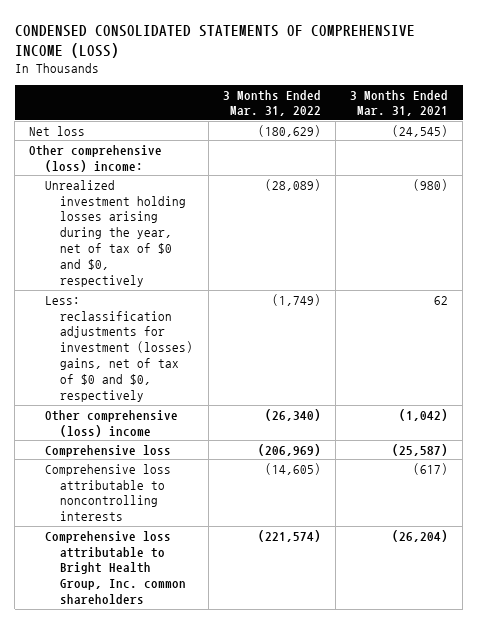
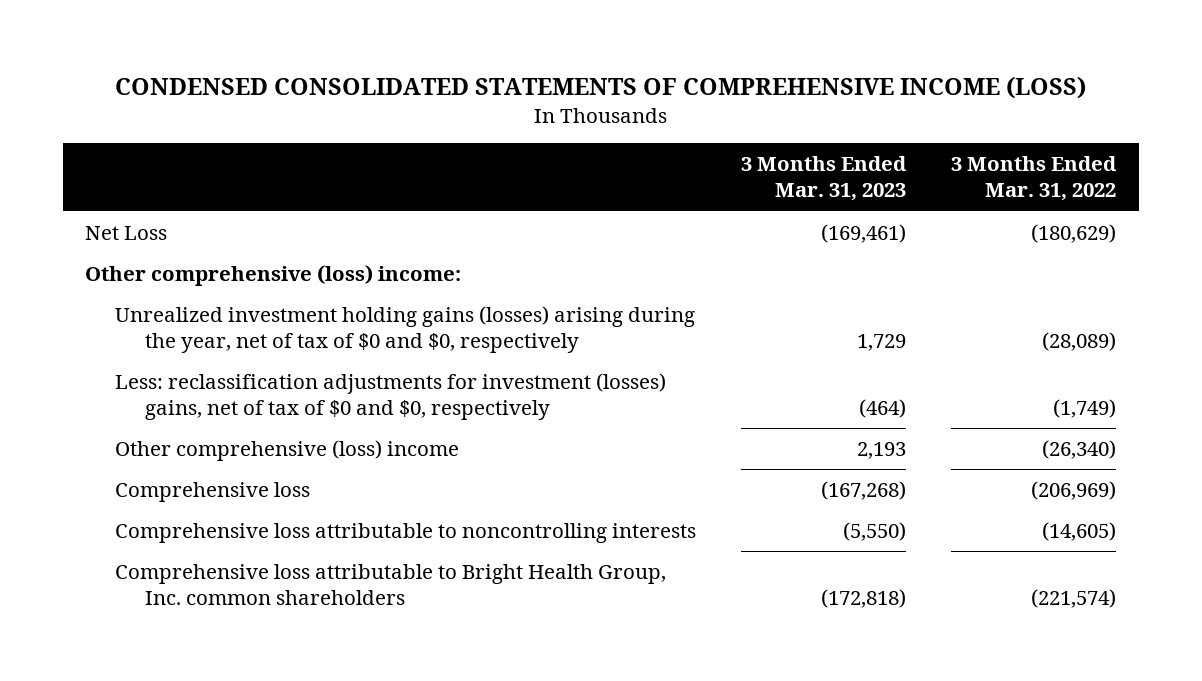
[350,89,449,117] 3 Months Ended Mar. 31, 2021 -> none
none -> [741,156,908,202] 3 Months Ended Mar. 31, 2023
[29,125,86,136] Net loss -> [85,226,168,241] Net Loss
[44,179,187,288] Unrealized investment holding losses arising during the year, net of tax of $0 and $0, respectively -> [115,306,696,354] Unrealized investment holding gains (losses) arising during the year, net of tax of $0 and $0, respectively

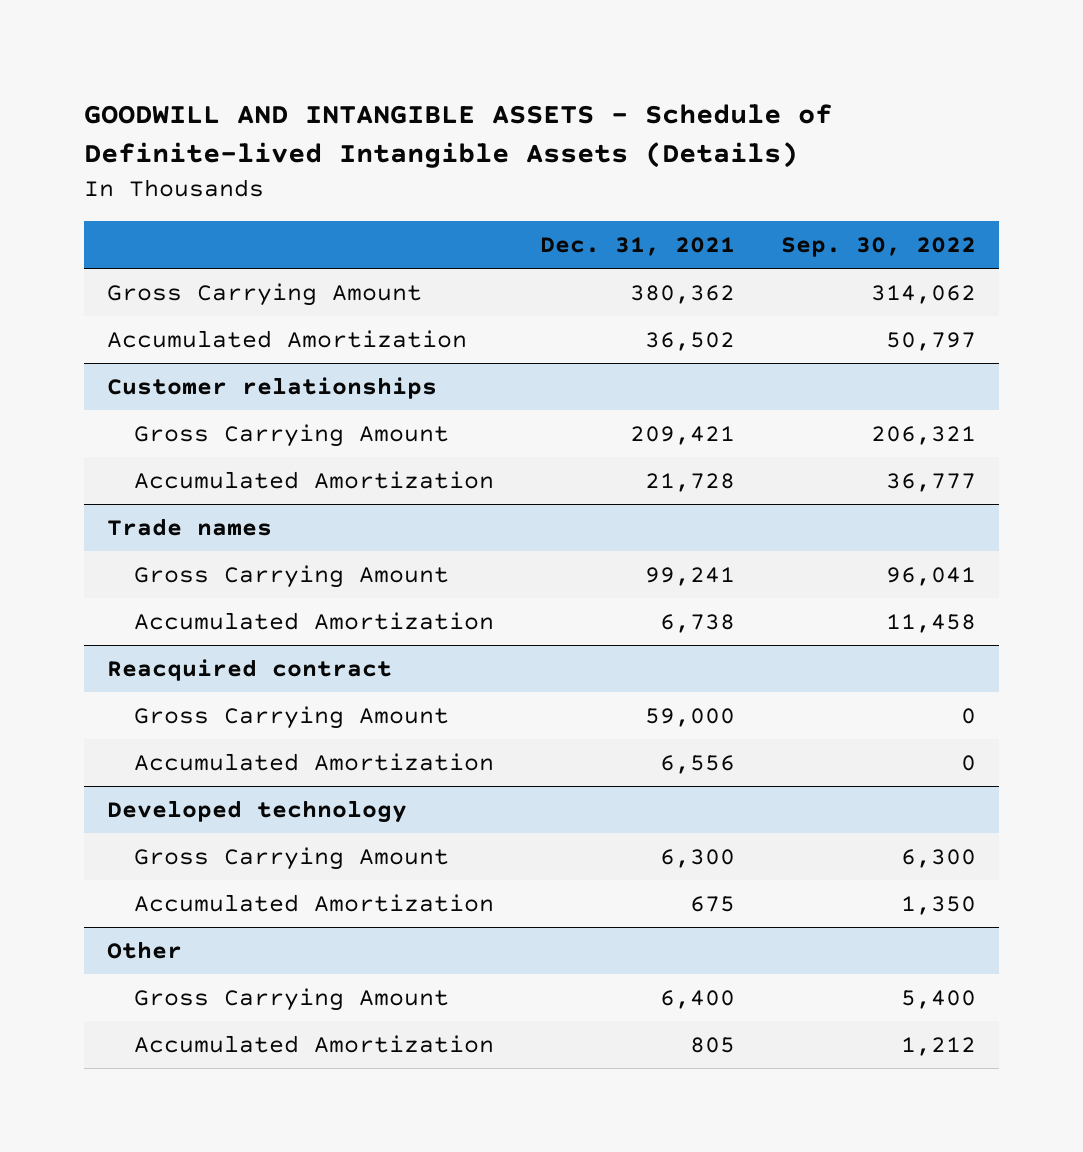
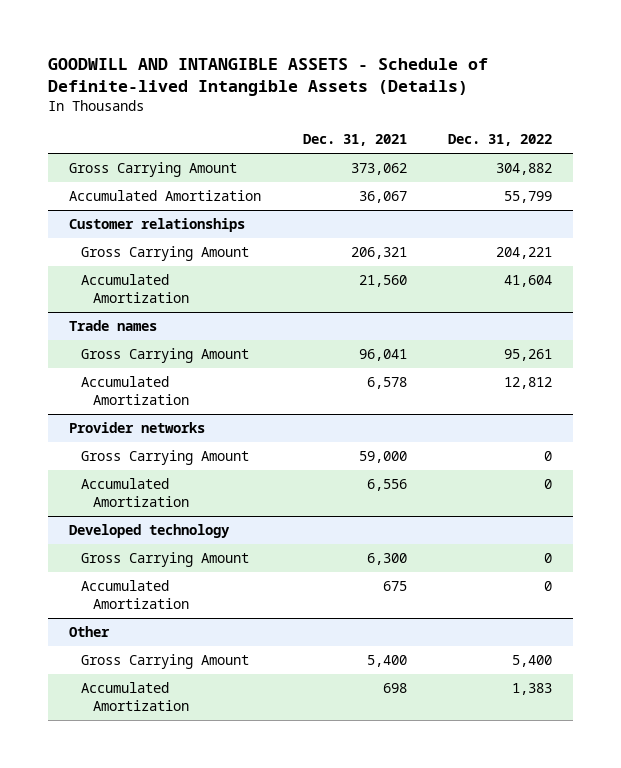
[780,237,976,258] Sep. 30, 2022 -> none
none -> [448,134,553,147] Dec. 31, 2022
[629,284,735,304] 380,362 -> [350,163,407,176] 373,062
[644,331,735,351] 36,502 -> [358,191,407,204] 36,067
[629,425,735,445] 209,421 -> [350,247,407,260] 206,321
[644,472,735,492] 21,728 -> [358,275,407,288] 21,560
[107,658,393,681] Reacquired contract -> none
[644,566,735,586] 99,241 -> [358,349,407,362] 96,041
[659,613,735,633] 6,738 -> [366,377,407,390] 6,578
none -> [68,422,205,434] Provider networks
[659,989,735,1009] 6,400 -> [366,655,407,668] 5,400
[689,1036,735,1053] 805 -> [382,683,407,694] 698

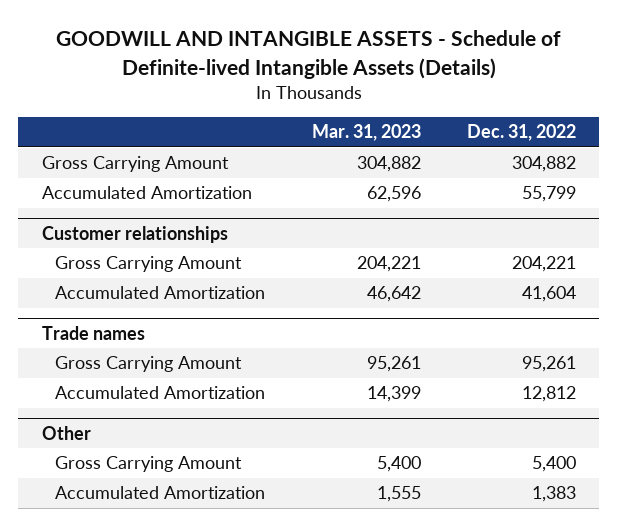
[302,134,407,147] Dec. 31, 2021 -> none
none -> [311,124,421,142] Mar. 31, 2023
[68,422,205,434] Provider networks -> none
[80,450,249,466] Gross Carrying Amount -> none
[80,478,190,507] Accumulated Amortization -> none
[68,524,230,539] Developed technology -> none
[80,552,249,568] Gross Carrying Amount -> none
[80,580,190,609] Accumulated Amortization -> none

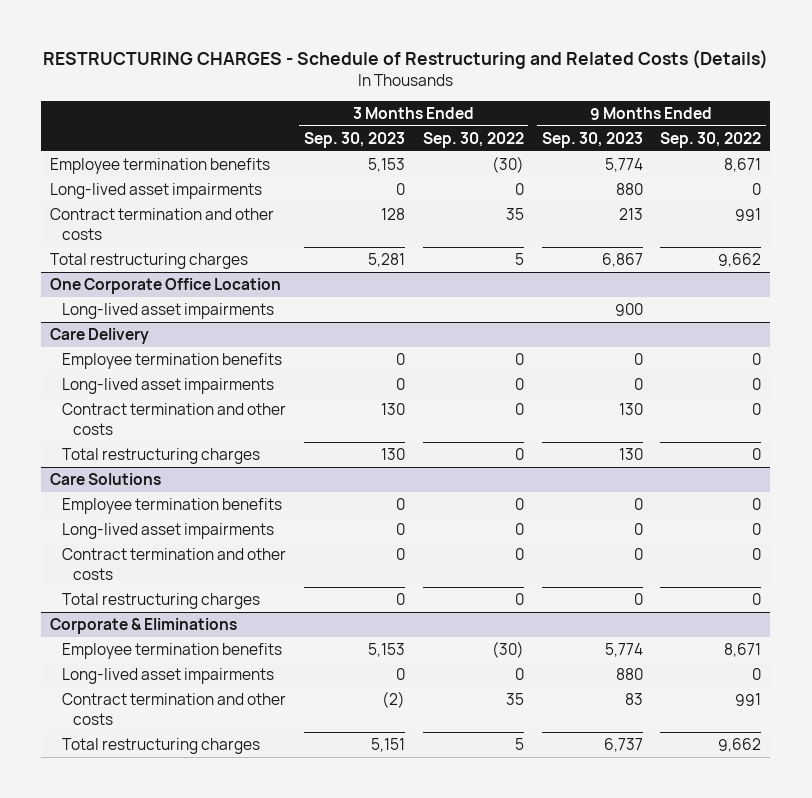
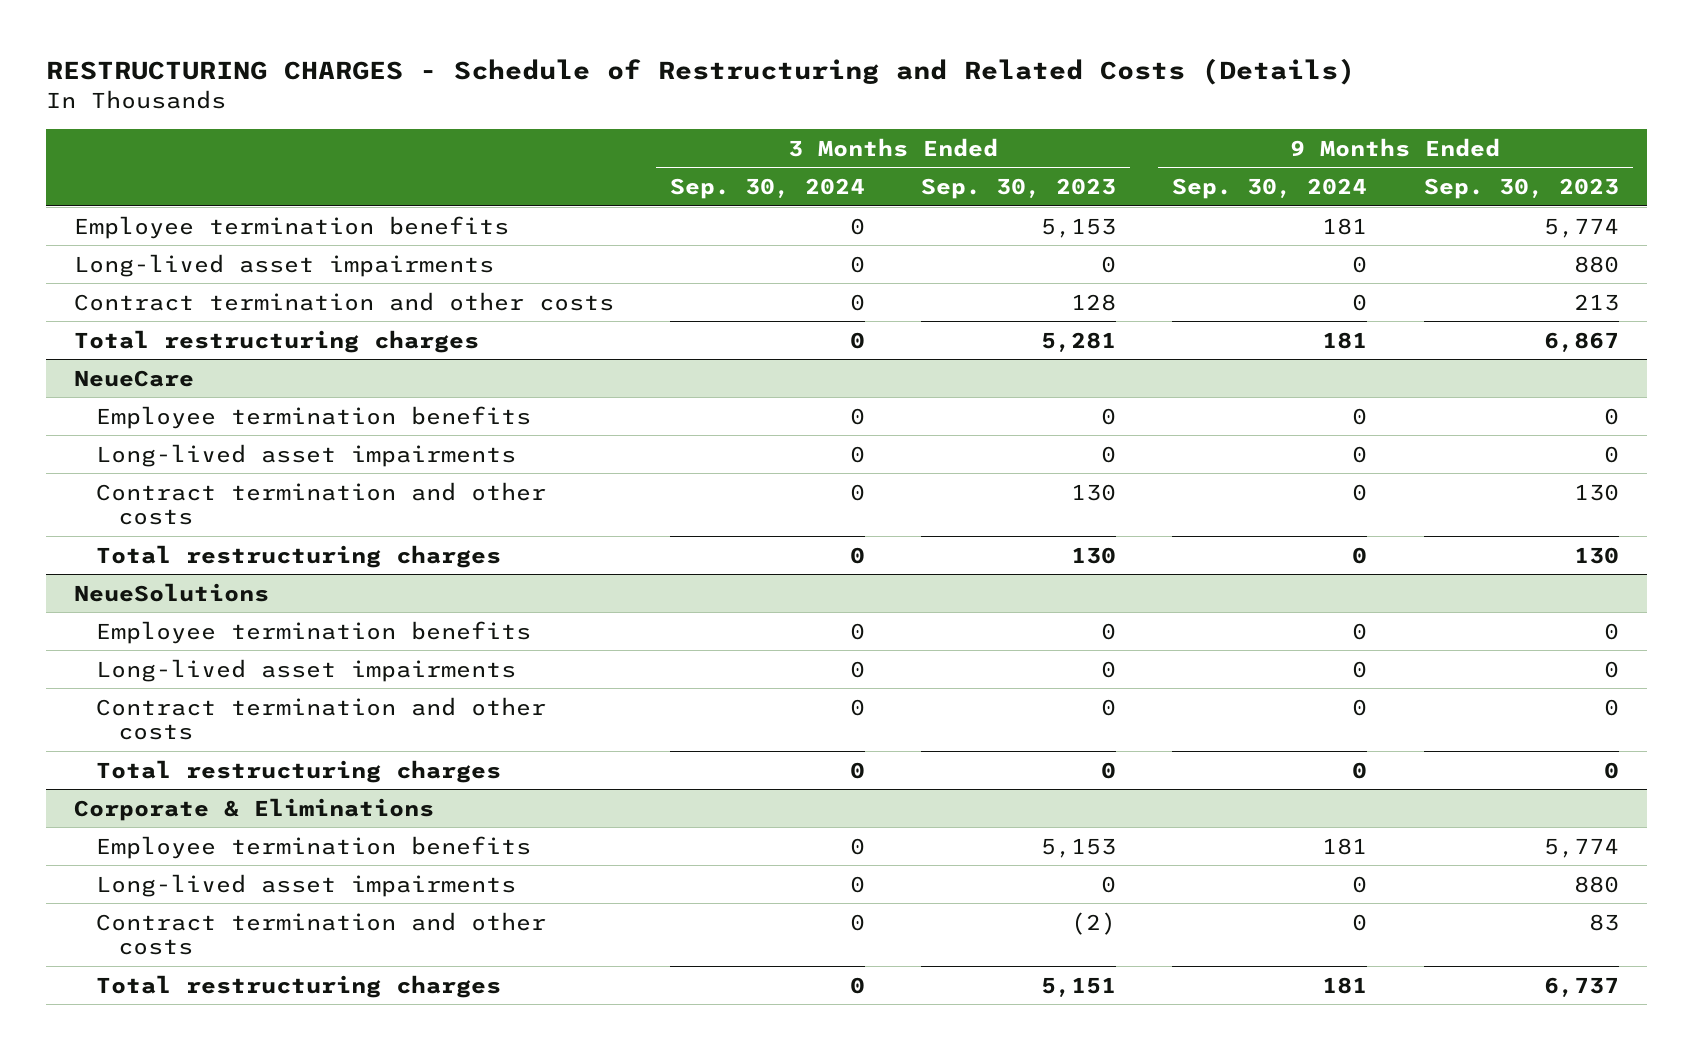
[422,131,524,148] Sep. 30, 2022 -> none
[660,131,762,148] Sep. 30, 2022 -> none
none -> [670,178,866,200] Sep. 30, 2024
none -> [1172,178,1368,200] Sep. 30, 2024
[50,277,282,294] One Corporate Office Location -> none
[61,302,274,319] Long-lived asset impairments -> none
[50,327,150,344] Care Delivery -> none
none -> [73,369,194,387] NeueCare
[50,472,162,485] Care Solutions -> none
none -> [73,582,269,602] NeueSolutions

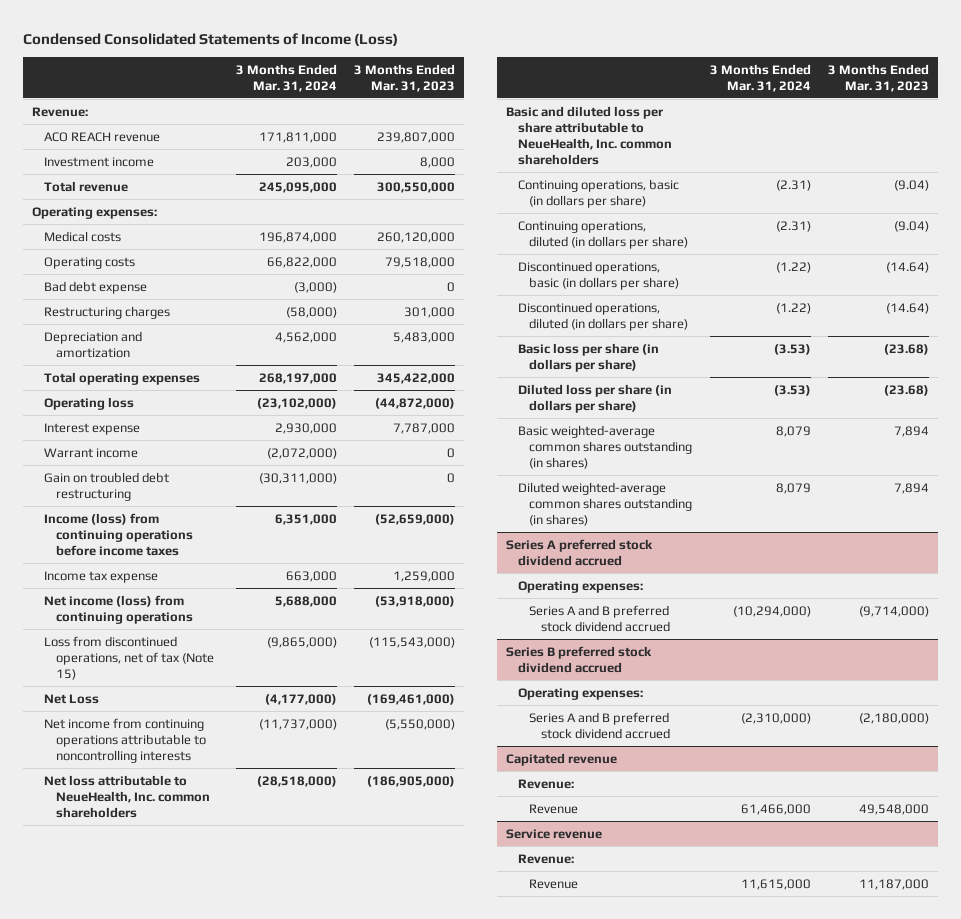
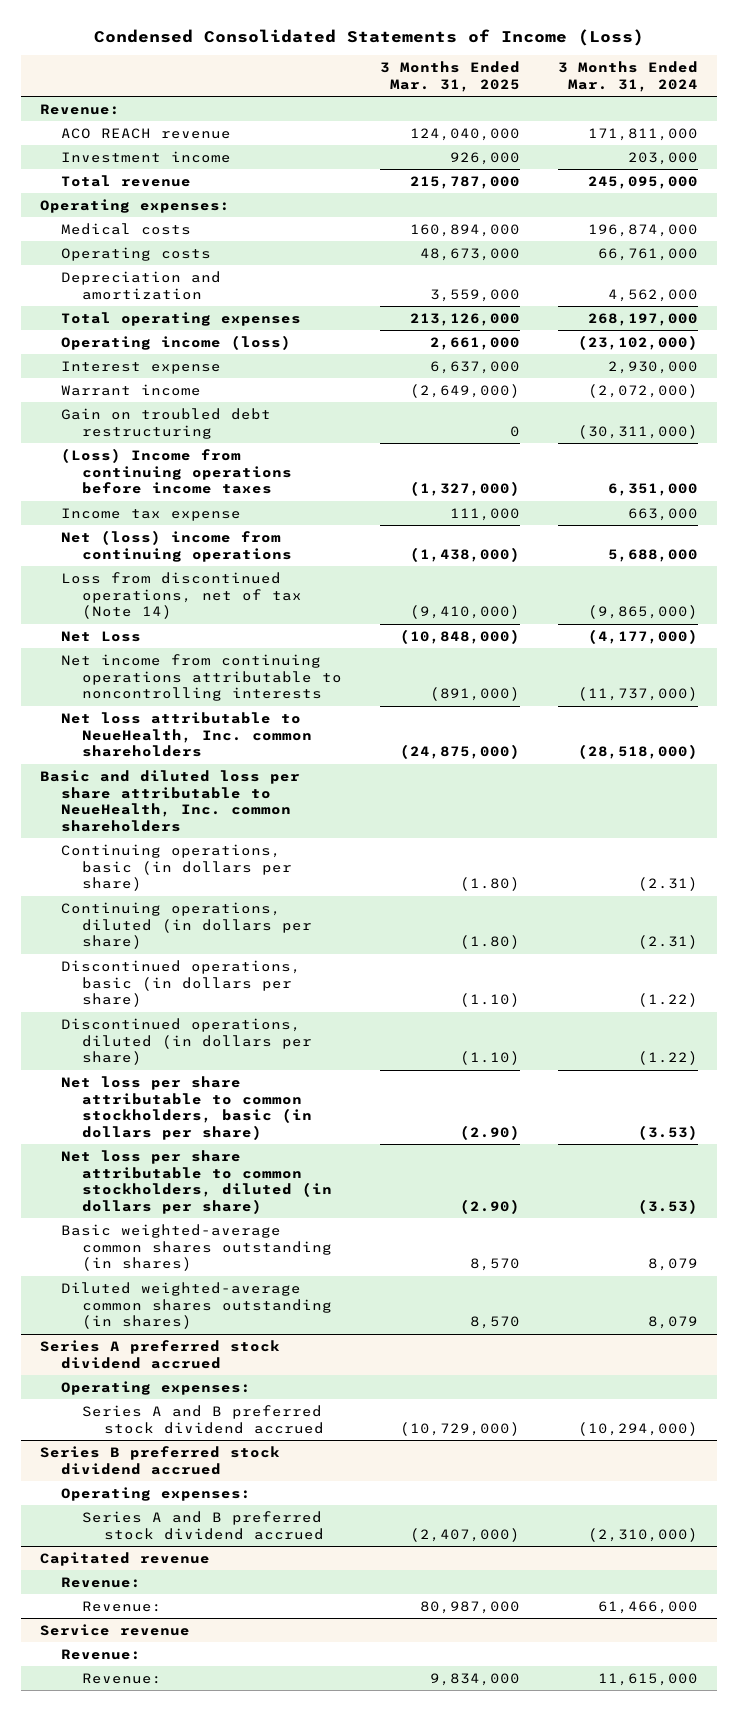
[354,63,456,92] 3 Months Ended Mar. 31, 2023 -> none
none -> [380,61,521,92] 3 Months Ended Mar. 31, 2025
[43,280,147,294] Bad debt expense -> none
[43,305,170,319] Restructuring charges -> none
[266,256,337,268] 66,822,000 -> [598,247,699,261] 66,761,000
[43,396,134,410] Operating loss -> [61,334,292,350] Operating income (loss)
[43,512,193,556] Income (loss) from continuing operations before income taxes -> [61,447,293,495] (Loss) Income from continuing operations before income taxes
[43,594,193,624] Net income (loss) from continuing operations -> [61,529,293,562] Net (loss) income from continuing operations
[43,635,214,680] Loss from discontinued operations, net of tax (Note 15) -> [61,571,303,620] Loss from discontinued operations, net of tax (Note 14)
[517,342,659,372] Basic loss per share (in dollars per share) -> [61,1075,313,1141] Net loss per share attributable to common stockholders, basic (in dollars per share)
[517,383,672,413] Diluted loss per share (in dollars per share) -> [61,1149,333,1215] Net loss per share attributable to common stockholders, diluted (in dollars per share)
[529,803,579,814] Revenue -> [82,1600,163,1612] Revenue:
[529,878,579,889] Revenue -> [82,1672,163,1684] Revenue:

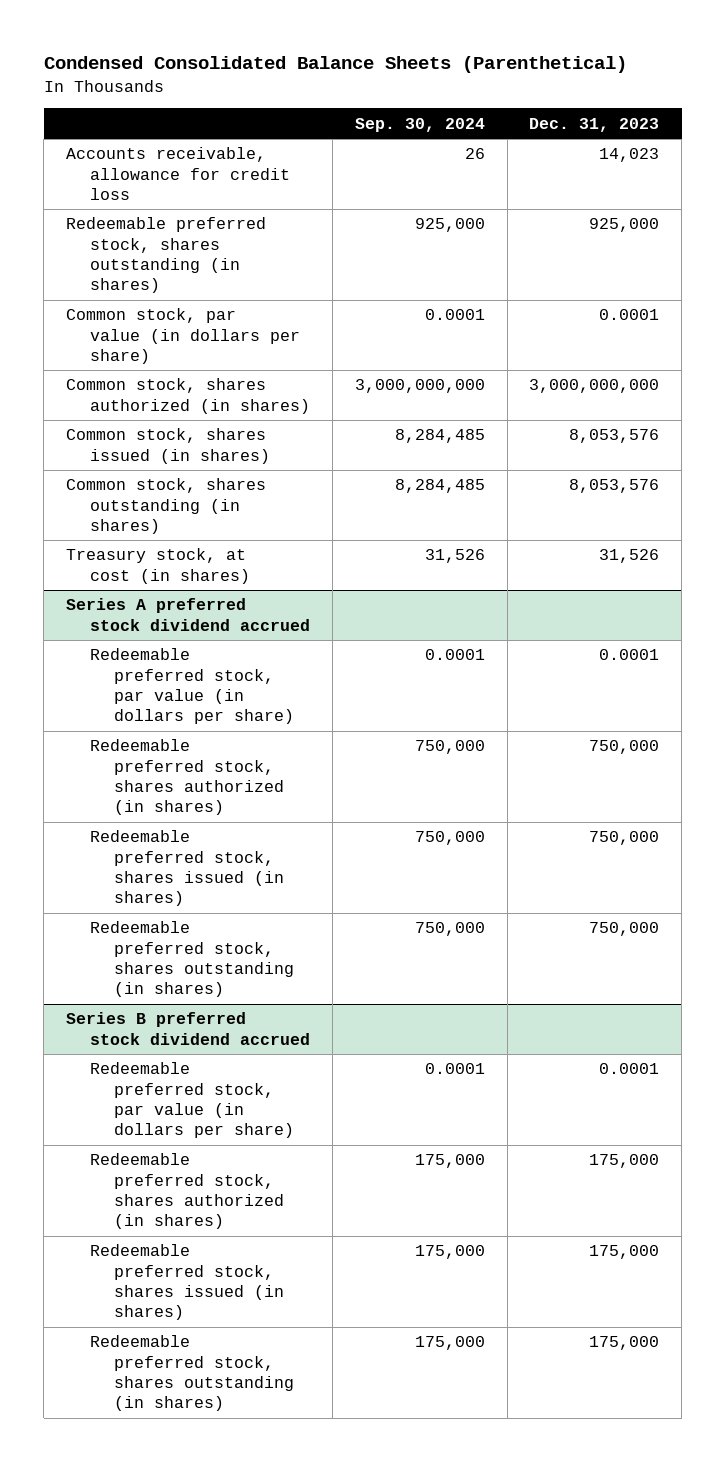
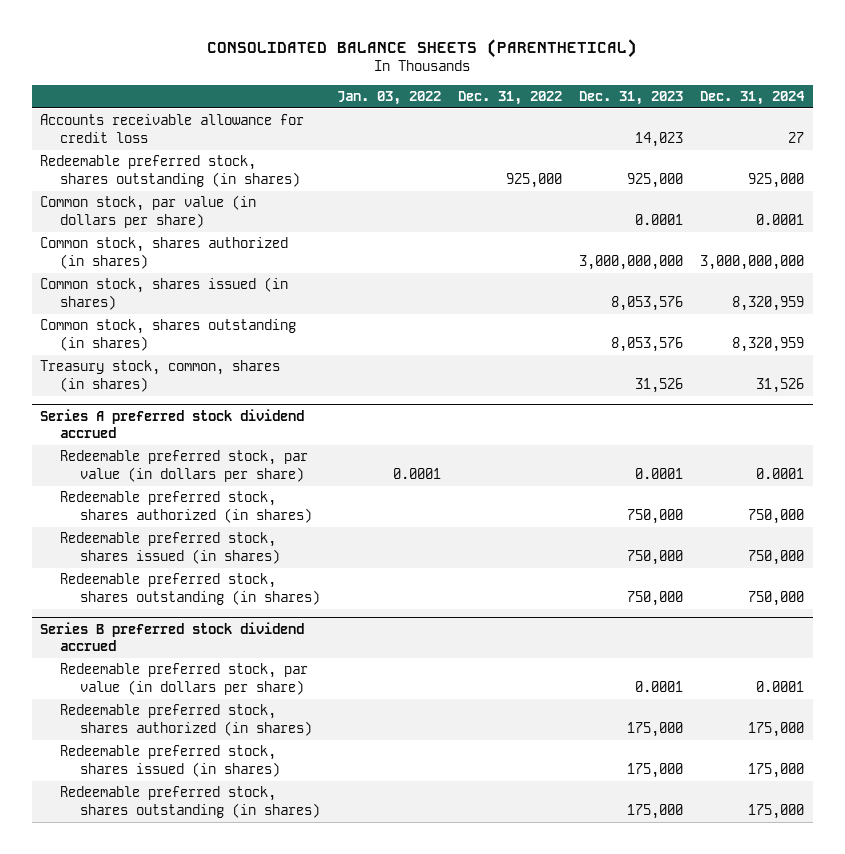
[43,56,627,74] Condensed Consolidated Balance Sheets (Parenthetical) -> [207,38,638,58] CONSOLIDATED BALANCE SHEETS (PARENTHETICAL)
[354,117,485,132] Sep. 30, 2024 -> none
none -> [337,91,442,106] Jan. 03, 2022
none -> [458,91,563,106] Dec. 31, 2022
none -> [700,91,806,106] Dec. 31, 2024
[66,147,291,200] Accounts receivable, allowance for credit loss -> [40,114,305,143] Accounts receivable allowance for credit loss
[66,548,251,584] Treasury stock, at cost (in shares) -> [40,360,281,392] Treasury stock, common, shares (in shares)

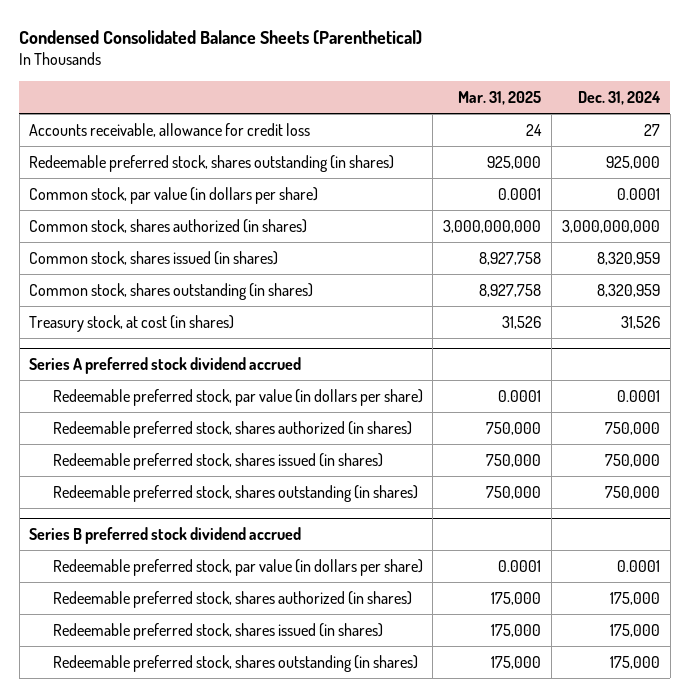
[207,38,638,58] CONSOLIDATED BALANCE SHEETS (PARENTHETICAL) -> [19,29,423,45] Condensed Consolidated Balance Sheets (Parenthetical)
[337,91,442,106] Jan. 03, 2022 -> none
[458,91,563,106] Dec. 31, 2022 -> none
[579,91,684,106] Dec. 31, 2023 -> none
none -> [458,90,542,105] Mar. 31, 2025
[40,114,305,143] Accounts receivable allowance for credit loss -> [29,122,311,137] Accounts receivable, allowance for credit loss
[40,360,281,392] Treasury stock, common, shares (in shares) -> [29,314,235,332] Treasury stock, at cost (in shares)

